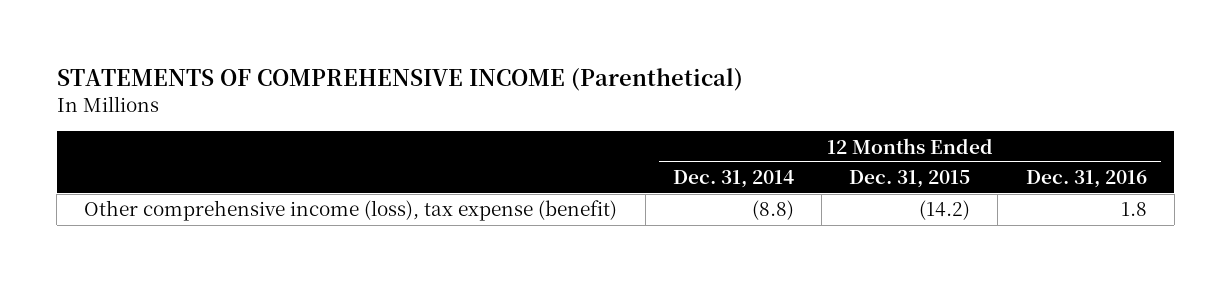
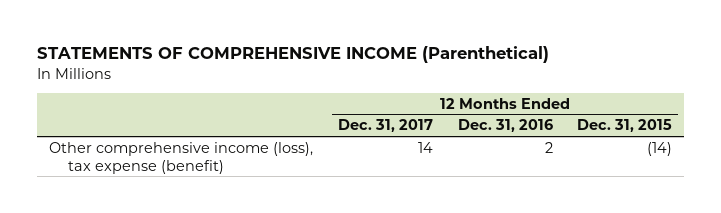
[672,170,794,189] Dec. 31, 2014 -> none
none -> [337,119,433,133] Dec. 31, 2017
[919,200,971,221] (14.2) -> [647,141,673,156] (14)
[1120,202,1147,217] 1.8 -> [544,141,553,153] 2

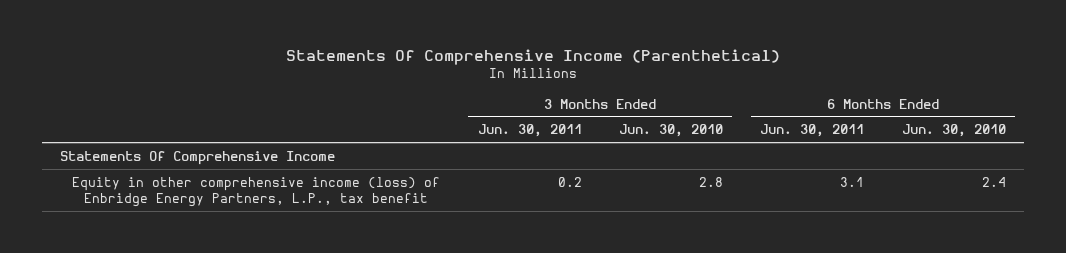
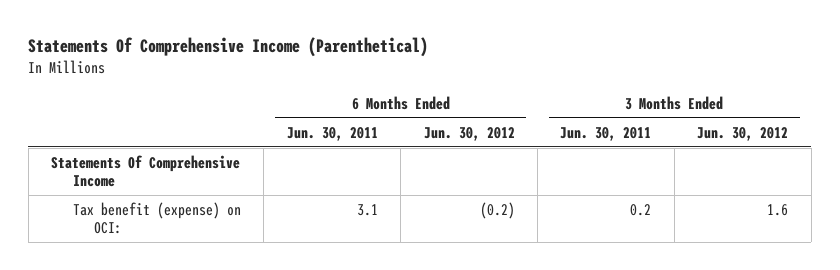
[618,124,723,138] Jun. 30, 2010 -> none
[901,124,1006,138] Jun. 30, 2010 -> none
none -> [423,126,515,141] Jun. 30, 2012
none -> [697,126,789,141] Jun. 30, 2012
[72,176,441,208] Equity in other comprehensive income (loss) of Enbridge Energy Partners, L.P., tax benefit -> [72,202,241,234] Tax benefit (expense) on OCI:

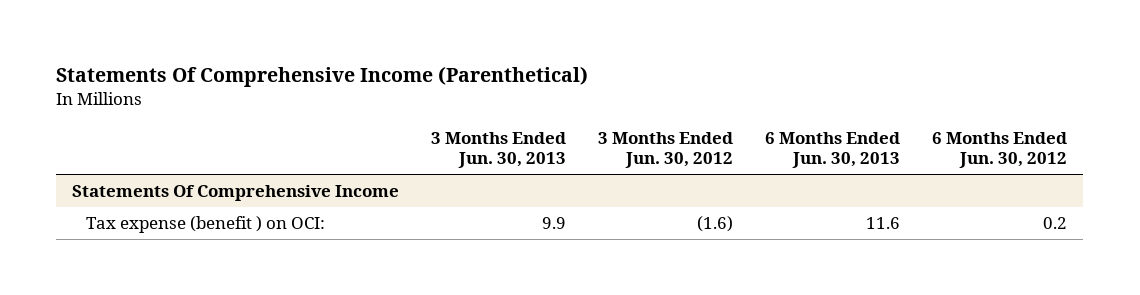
[286,126,378,141] Jun. 30, 2011 -> none
[560,126,652,141] Jun. 30, 2011 -> none
none -> [431,131,567,169] 3 Months Ended Jun. 30, 2013
none -> [765,131,901,169] 6 Months Ended Jun. 30, 2013
[72,202,241,234] Tax benefit (expense) on OCI: -> [86,216,326,234] Tax expense (benefit ) on OCI:
[479,202,515,220] (0.2) -> [1043,217,1068,230] 0.2
[767,204,789,217] 1.6 -> [697,216,734,233] (1.6)

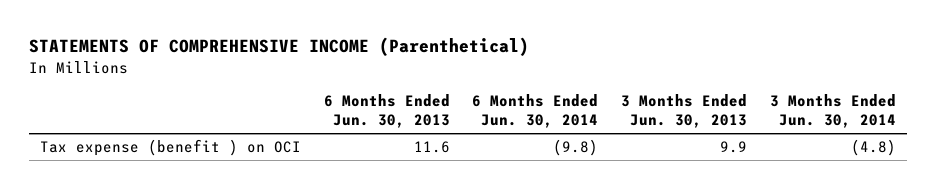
[56,66,589,88] Statements Of Comprehensive Income (Parenthetical) -> [28,37,529,57] STATEMENTS OF COMPREHENSIVE INCOME (Parenthetical)
[598,131,734,169] 3 Months Ended Jun. 30, 2012 -> none
[932,131,1068,169] 6 Months Ended Jun. 30, 2012 -> none
none -> [472,94,599,129] 6 Months Ended Jun. 30, 2014
none -> [769,94,896,129] 3 Months Ended Jun. 30, 2014
[72,185,400,202] Statements Of Comprehensive Income -> none
[86,216,326,234] Tax expense (benefit ) on OCI: -> [40,139,302,157] Tax expense (benefit ) on OCI

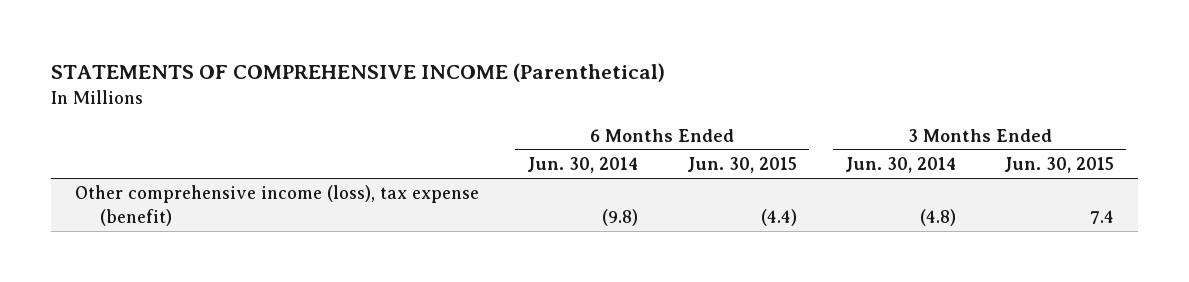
[323,94,450,129] 6 Months Ended Jun. 30, 2013 -> none
[621,94,748,129] 3 Months Ended Jun. 30, 2013 -> none
none -> [686,157,797,174] Jun. 30, 2015
none -> [1004,157,1115,174] Jun. 30, 2015
[40,139,302,157] Tax expense (benefit ) on OCI -> [75,185,480,226] Other comprehensive income (loss), tax expense (benefit)

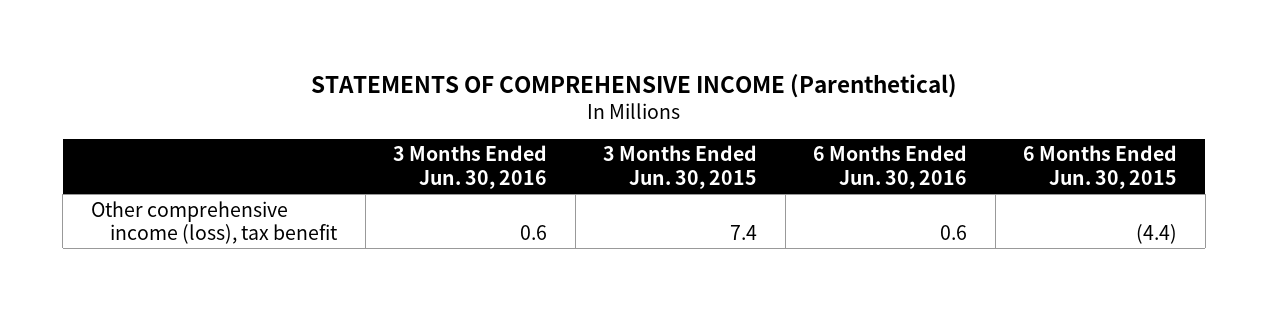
[527,157,639,174] Jun. 30, 2014 -> none
[844,157,956,174] Jun. 30, 2014 -> none
none -> [393,145,548,189] 3 Months Ended Jun. 30, 2016
none -> [813,145,968,189] 6 Months Ended Jun. 30, 2016
[75,185,480,226] Other comprehensive income (loss), tax expense (benefit) -> [90,200,339,244] Other comprehensive income (loss), tax benefit

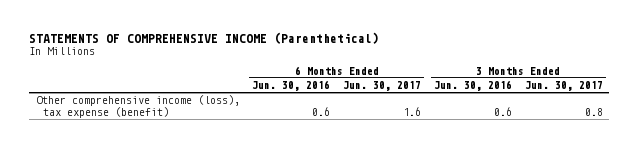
[603,145,758,189] 3 Months Ended Jun. 30, 2015 -> none
[1023,145,1178,189] 6 Months Ended Jun. 30, 2015 -> none
none -> [343,81,422,92] Jun. 30, 2017
none -> [524,81,603,92] Jun. 30, 2017
[90,200,339,244] Other comprehensive income (loss), tax benefit -> [35,95,240,118] Other comprehensive income (loss), tax expense (benefit)

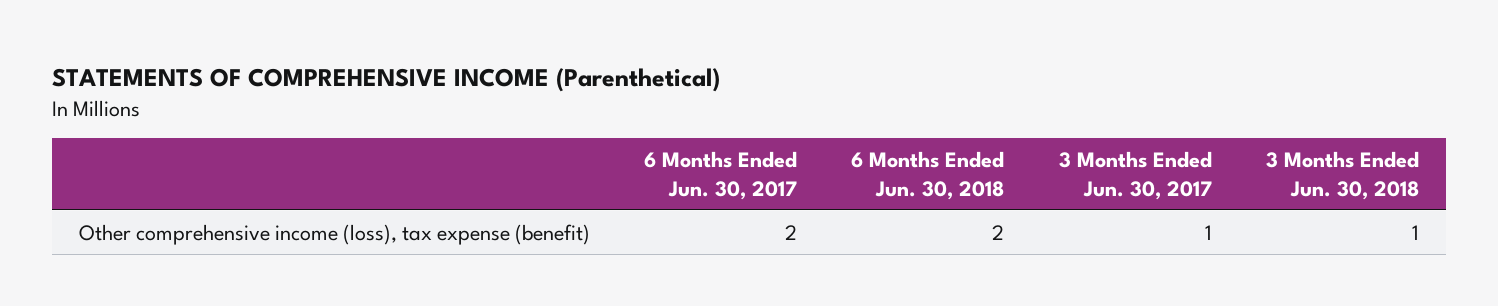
[252,80,331,92] Jun. 30, 2016 -> none
[434,80,513,92] Jun. 30, 2016 -> none
none -> [851,151,1005,200] 6 Months Ended Jun. 30, 2018
none -> [1265,151,1419,200] 3 Months Ended Jun. 30, 2018
[403,106,422,116] 1.6 -> [785,224,798,240] 2
[584,107,603,116] 0.8 -> [1204,224,1212,240] 1

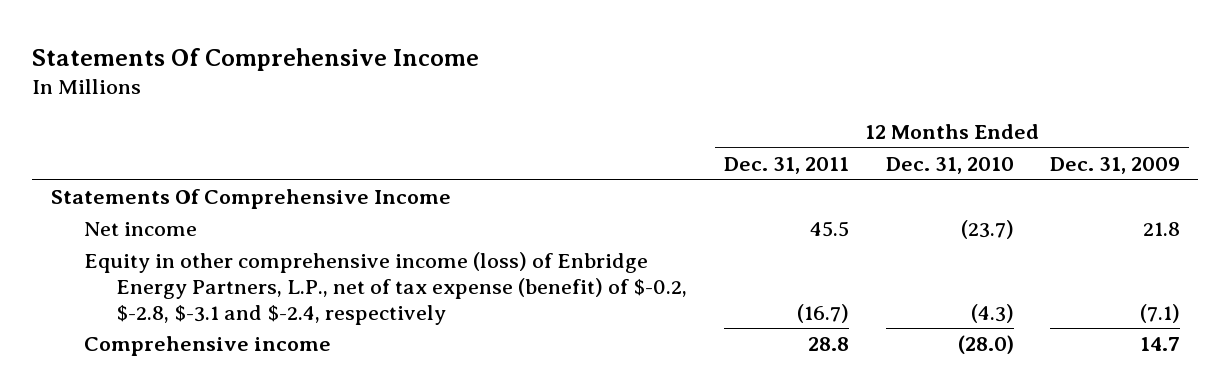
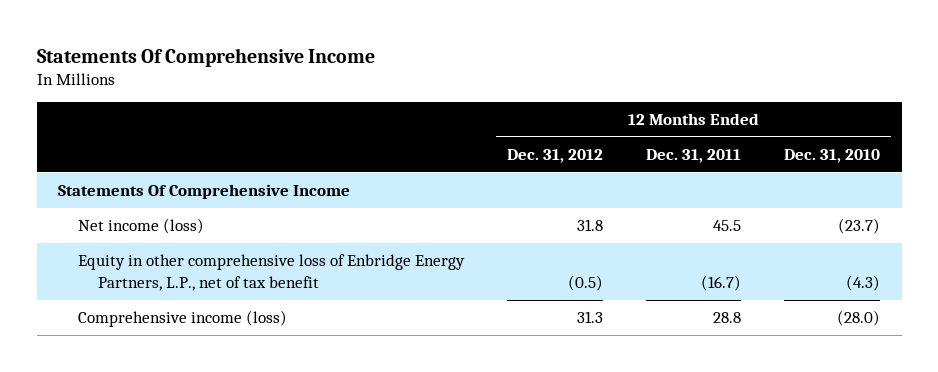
[1050,157,1181,175] Dec. 31, 2009 -> none
none -> [507,149,604,164] Dec. 31, 2012
[83,222,197,237] Net income -> [78,218,205,235] Net income (loss)
[83,252,688,325] Equity in other comprehensive income (loss) of Enbridge Energy Partners, L.P., net of tax expense (benefit) of $-0.2, $-2.8, $-3.1 and $-2.4, respectively -> [78,254,466,291] Equity in other comprehensive loss of Enbridge Energy Partners, L.P., net of tax benefit
[83,336,331,357] Comprehensive income -> [78,310,288,328] Comprehensive income (loss)

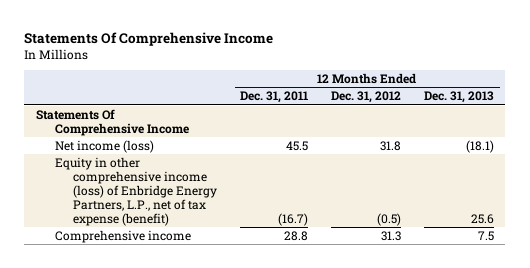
[784,149,881,164] Dec. 31, 2010 -> none
none -> [424,91,495,104] Dec. 31, 2013
[78,254,466,291] Equity in other comprehensive loss of Enbridge Energy Partners, L.P., net of tax benefit -> [54,156,218,227] Equity in other comprehensive income (loss) of Enbridge Energy Partners, L.P., net of tax expense (benefit)
[78,310,288,328] Comprehensive income (loss) -> [54,229,191,243] Comprehensive income

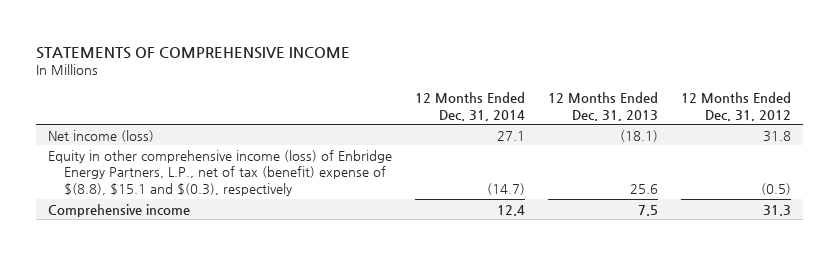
[24,31,274,46] Statements Of Comprehensive Income -> [36,46,351,59] STATEMENTS OF COMPREHENSIVE INCOME
[240,91,309,104] Dec. 31, 2011 -> none
none -> [415,92,526,121] 12 Months Ended Dec. 31, 2014
[35,108,189,136] Statements Of Comprehensive Income -> none
[54,156,218,227] Equity in other comprehensive income (loss) of Enbridge Energy Partners, L.P., net of tax expense (benefit) -> [48,149,393,197] Equity in other comprehensive income (loss) of Enbridge Energy Partners, L.P., net of tax (benefit) expense of $(8.8), $15.1 and $(0.3), respectively

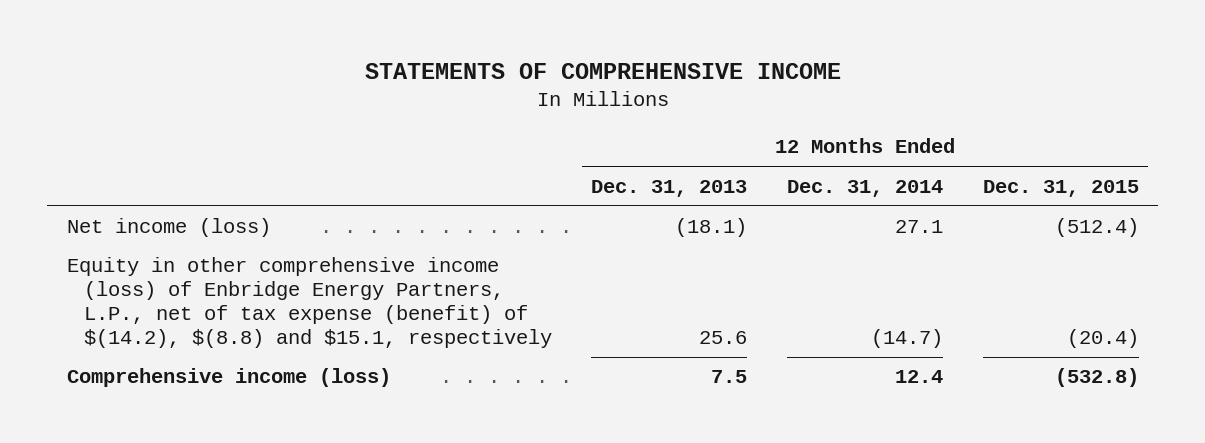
[681,92,792,121] 12 Months Ended Dec. 31, 2012 -> none
none -> [982,179,1139,197] Dec. 31, 2015
[48,149,393,197] Equity in other comprehensive income (loss) of Enbridge Energy Partners, L.P., net of tax (benefit) expense of $(8.8), $15.1 and $(0.3), respectively -> [66,257,552,349] Equity in other comprehensive income (loss) of Enbridge Energy Partners, L.P., net of tax expense (benefit) of $(14.2), $(8.8) and $15.1, respectively
[48,203,191,217] Comprehensive income -> [66,368,391,388] Comprehensive income (loss)

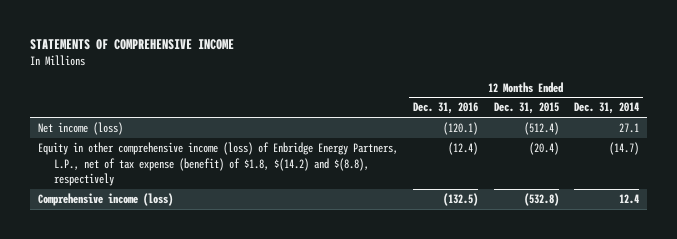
[591,179,748,197] Dec. 31, 2013 -> none
none -> [413,102,479,115] Dec. 31, 2016
[66,257,552,349] Equity in other comprehensive income (loss) of Enbridge Energy Partners, L.P., net of tax expense (benefit) of $(14.2), $(8.8) and $15.1, respectively -> [37,142,398,187] Equity in other comprehensive income (loss) of Enbridge Energy Partners, L.P., net of tax expense (benefit) of $1.8, $(14.2) and $(8.8), respectively

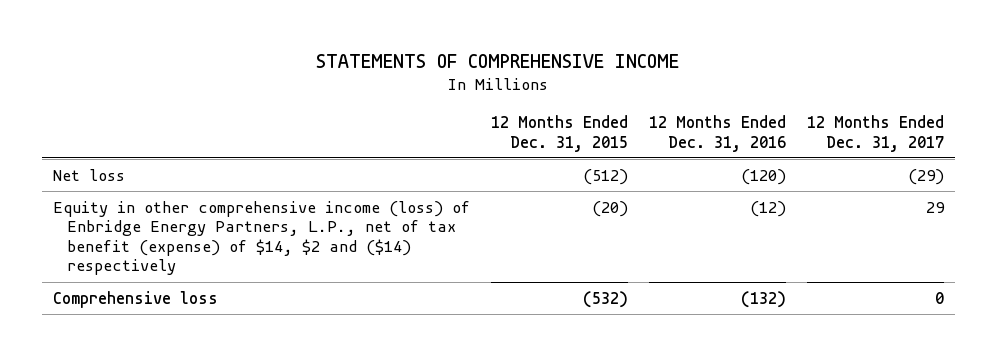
[574,102,640,115] Dec. 31, 2014 -> none
none -> [807,115,945,152] 12 Months Ended Dec. 31, 2017
[37,122,123,136] Net income (loss) -> [52,168,125,181] Net loss
[443,122,479,136] (120.1) -> [740,168,786,185] (120)
[523,122,559,136] (512.4) -> [582,168,628,185] (512)
[37,142,398,187] Equity in other comprehensive income (loss) of Enbridge Energy Partners, L.P., net of tax expense (benefit) of $1.8, $(14.2) and $(8.8), respectively -> [52,200,470,276] Equity in other comprehensive income (loss) of Enbridge Energy Partners, L.P., net of tax benefit (expense) of $14, $2 and ($14) respectively
[448,142,479,156] (12.4) -> [749,200,786,217] (12)
[528,142,559,156] (20.4) -> [591,200,628,217] (20)
[37,193,173,207] Comprehensive income (loss) -> [52,290,218,308] Comprehensive loss
[443,193,479,207] (132.5) -> [740,290,786,308] (132)
[523,193,559,207] (532.8) -> [582,290,628,308] (532)

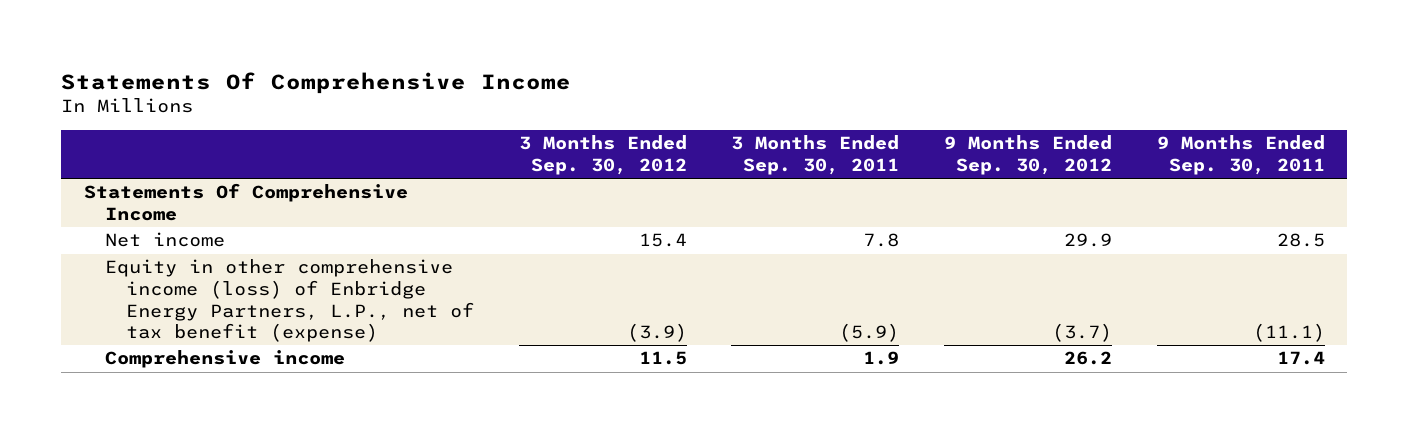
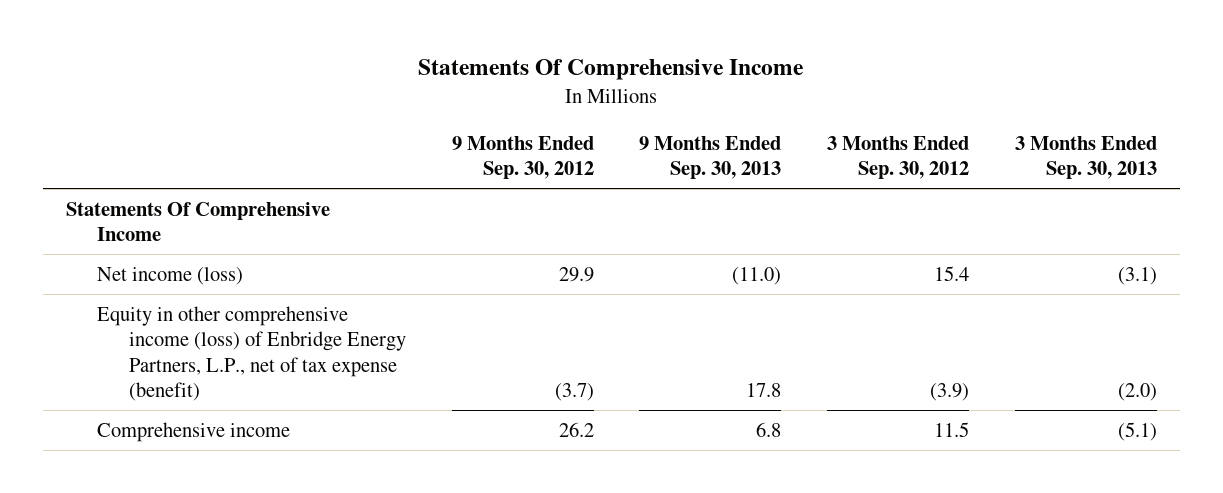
[731,135,900,175] 3 Months Ended Sep. 30, 2011 -> none
[1156,135,1325,175] 9 Months Ended Sep. 30, 2011 -> none
none -> [639,135,782,180] 9 Months Ended Sep. 30, 2013
none -> [1014,135,1157,180] 3 Months Ended Sep. 30, 2013
[104,232,225,248] Net income -> [97,266,244,285] Net income (loss)
[104,259,475,343] Equity in other comprehensive income (loss) of Enbridge Energy Partners, L.P., net of tax benefit (expense) -> [97,305,406,402] Equity in other comprehensive income (loss) of Enbridge Energy Partners, L.P., net of tax expense (benefit)

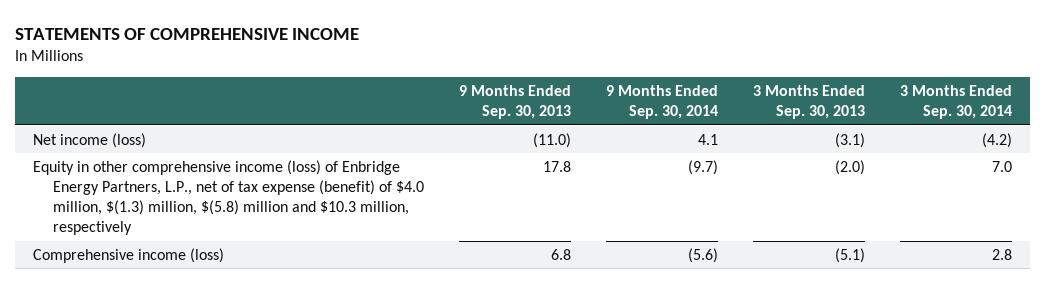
[418,59,805,81] Statements Of Comprehensive Income -> [15,27,360,40] STATEMENTS OF COMPREHENSIVE INCOME
[451,135,594,180] 9 Months Ended Sep. 30, 2012 -> none
[826,135,969,180] 3 Months Ended Sep. 30, 2012 -> none
none -> [606,85,719,120] 9 Months Ended Sep. 30, 2014
none -> [900,85,1013,120] 3 Months Ended Sep. 30, 2014
[66,201,331,242] Statements Of Comprehensive Income -> none
[97,305,406,402] Equity in other comprehensive income (loss) of Enbridge Energy Partners, L.P., net of tax expense (benefit) -> [32,159,424,236] Equity in other comprehensive income (loss) of Enbridge Energy Partners, L.P., net of tax expense (benefit) of $4.0 million, $(1.3) million, $(5.8) million and $10.3 million, respectively
[97,421,291,442] Comprehensive income -> [32,247,224,263] Comprehensive income (loss)

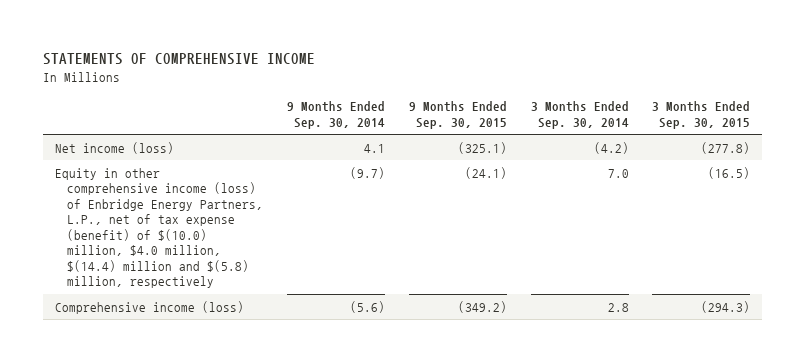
[458,85,571,120] 9 Months Ended Sep. 30, 2013 -> none
[753,85,866,120] 3 Months Ended Sep. 30, 2013 -> none
none -> [408,101,507,129] 9 Months Ended Sep. 30, 2015
none -> [652,101,751,129] 3 Months Ended Sep. 30, 2015
[32,159,424,236] Equity in other comprehensive income (loss) of Enbridge Energy Partners, L.P., net of tax expense (benefit) of $4.0 million, $(1.3) million, $(5.8) million and $10.3 million, respectively -> [54,167,264,289] Equity in other comprehensive income (loss) of Enbridge Energy Partners, L.P., net of tax expense (benefit) of $(10.0) million, $4.0 million, $(14.4) million and $(5.8) million, respectively

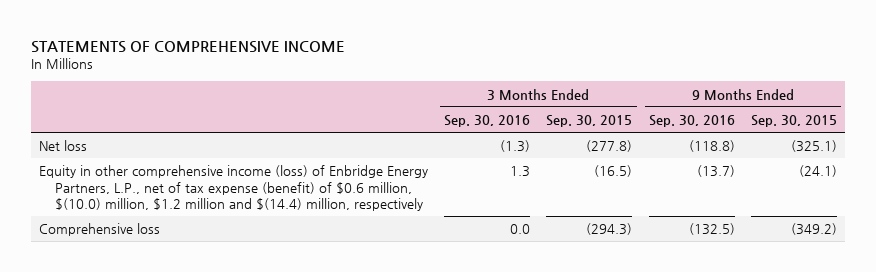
[287,101,386,129] 9 Months Ended Sep. 30, 2014 -> none
[530,101,629,129] 3 Months Ended Sep. 30, 2014 -> none
none -> [444,114,531,127] Sep. 30, 2016
none -> [648,114,735,127] Sep. 30, 2016
[54,141,174,154] Net income (loss) -> [39,140,88,152] Net loss
[54,167,264,289] Equity in other comprehensive income (loss) of Enbridge Energy Partners, L.P., net of tax expense (benefit) of $(10.0) million, $4.0 million, $(14.4) million and $(5.8) million, respectively -> [39,165,429,211] Equity in other comprehensive income (loss) of Enbridge Energy Partners, L.P., net of tax expense (benefit) of $0.6 million, $(10.0) million, $1.2 million and $(14.4) million, respectively
[54,300,244,314] Comprehensive income (loss) -> [39,223,161,237] Comprehensive loss

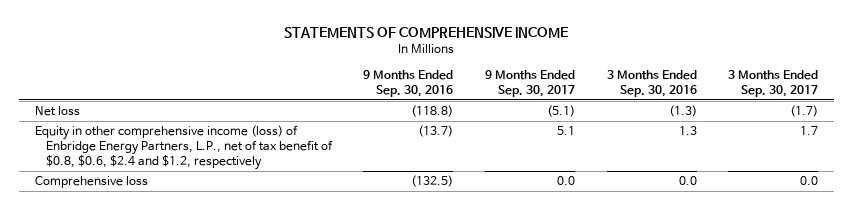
[546,114,633,127] Sep. 30, 2015 -> none
[750,114,837,127] Sep. 30, 2015 -> none
none -> [484,69,575,98] 9 Months Ended Sep. 30, 2017
none -> [728,69,819,98] 3 Months Ended Sep. 30, 2017
[39,165,429,211] Equity in other comprehensive income (loss) of Enbridge Energy Partners, L.P., net of tax expense (benefit) of $0.6 million, $(10.0) million, $1.2 million and $(14.4) million, respectively -> [34,125,333,171] Equity in other comprehensive income (loss) of Enbridge Energy Partners, L.P., net of tax benefit of $0.8, $0.6, $2.4 and $1.2, respectively

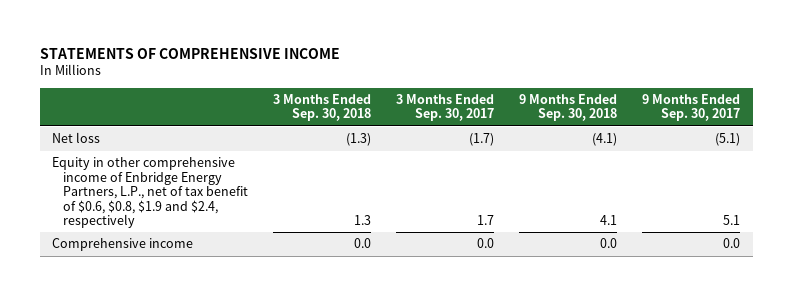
[363,69,454,98] 9 Months Ended Sep. 30, 2016 -> none
[606,69,697,98] 3 Months Ended Sep. 30, 2016 -> none
none -> [272,93,371,122] 3 Months Ended Sep. 30, 2018
none -> [519,93,618,122] 9 Months Ended Sep. 30, 2018
[34,125,333,171] Equity in other comprehensive income (loss) of Enbridge Energy Partners, L.P., net of tax benefit of $0.8, $0.6, $2.4 and $1.2, respectively -> [52,157,248,229] Equity in other comprehensive income of Enbridge Energy Partners, L.P., net of tax benefit of $0.6, $0.8, $1.9 and $2.4, respectively
[34,176,148,189] Comprehensive loss -> [52,238,194,252] Comprehensive income

